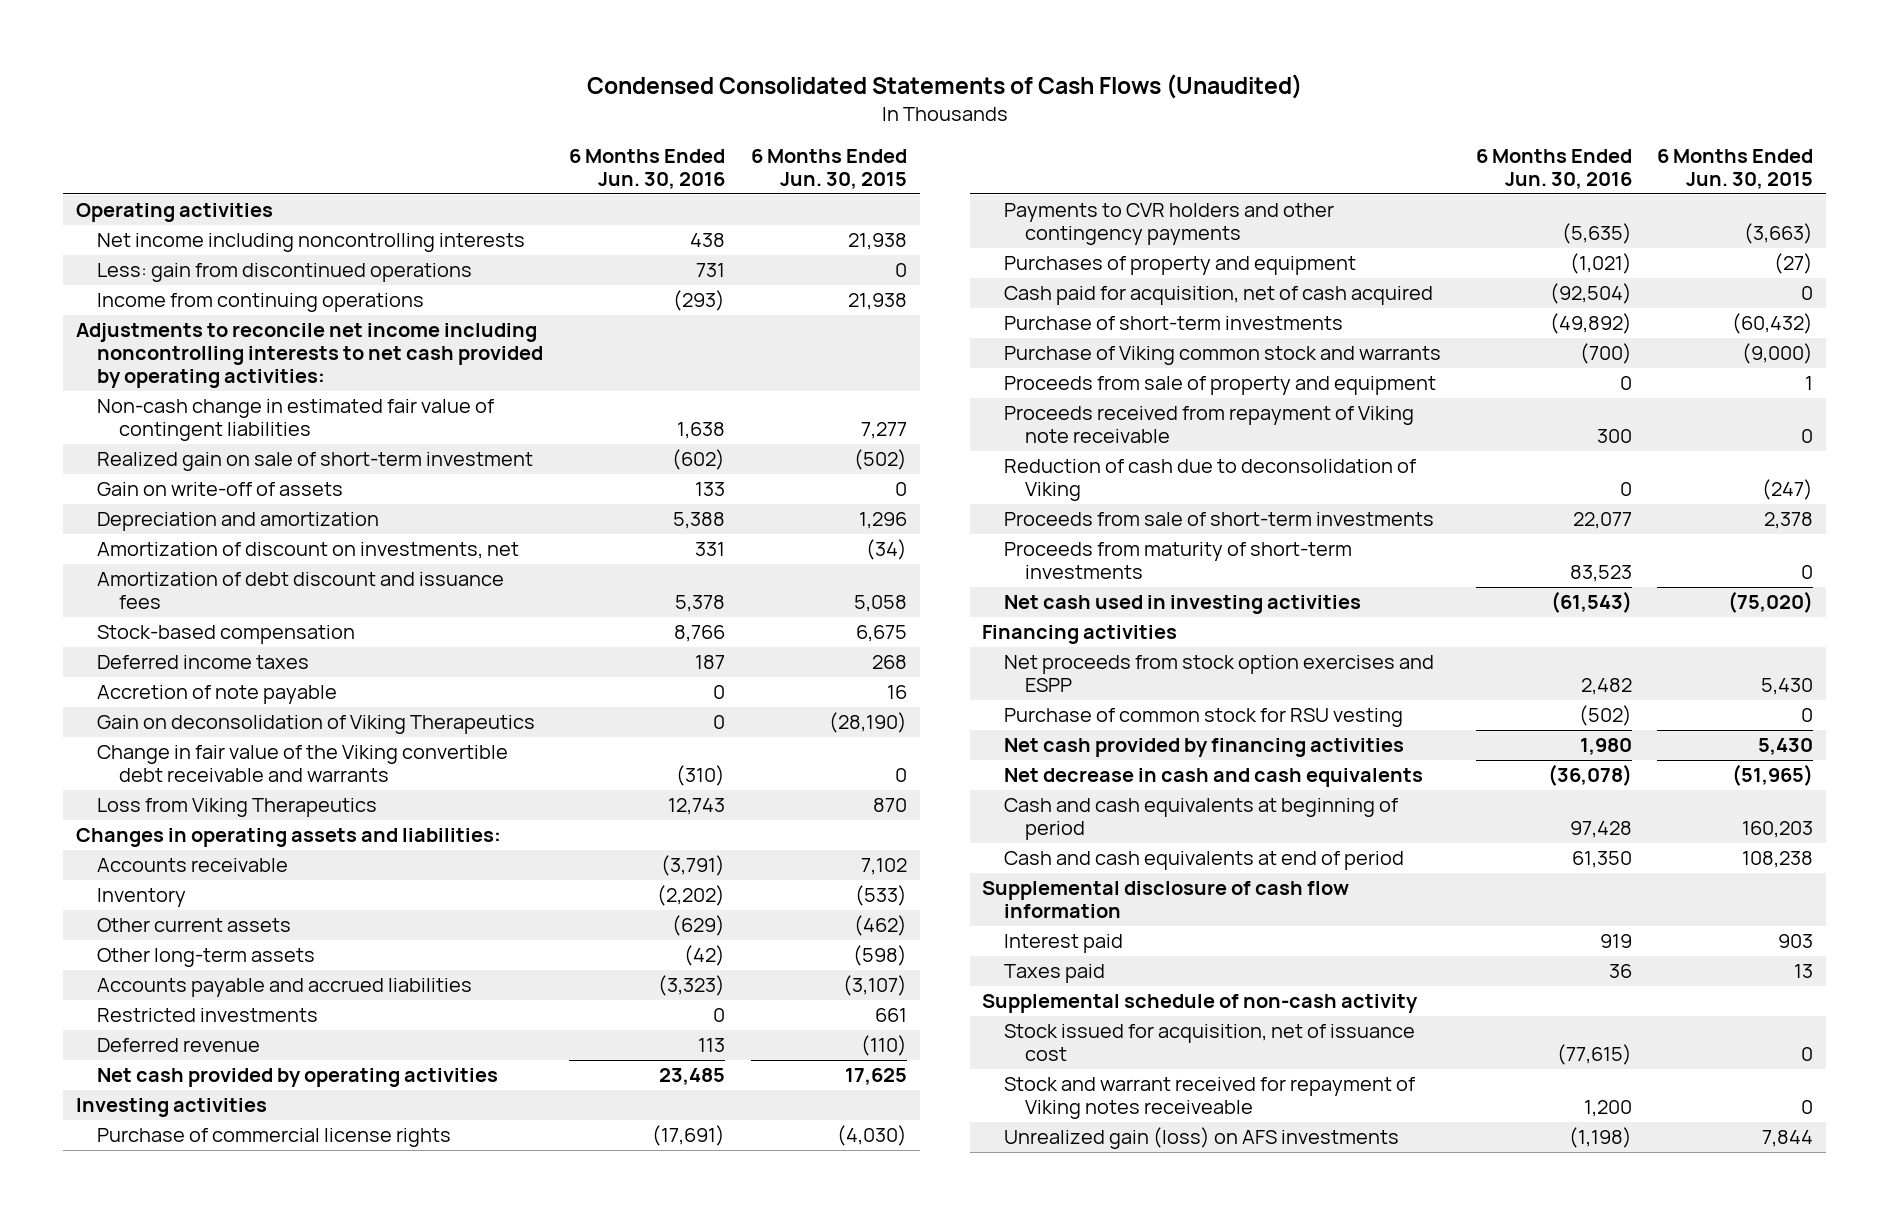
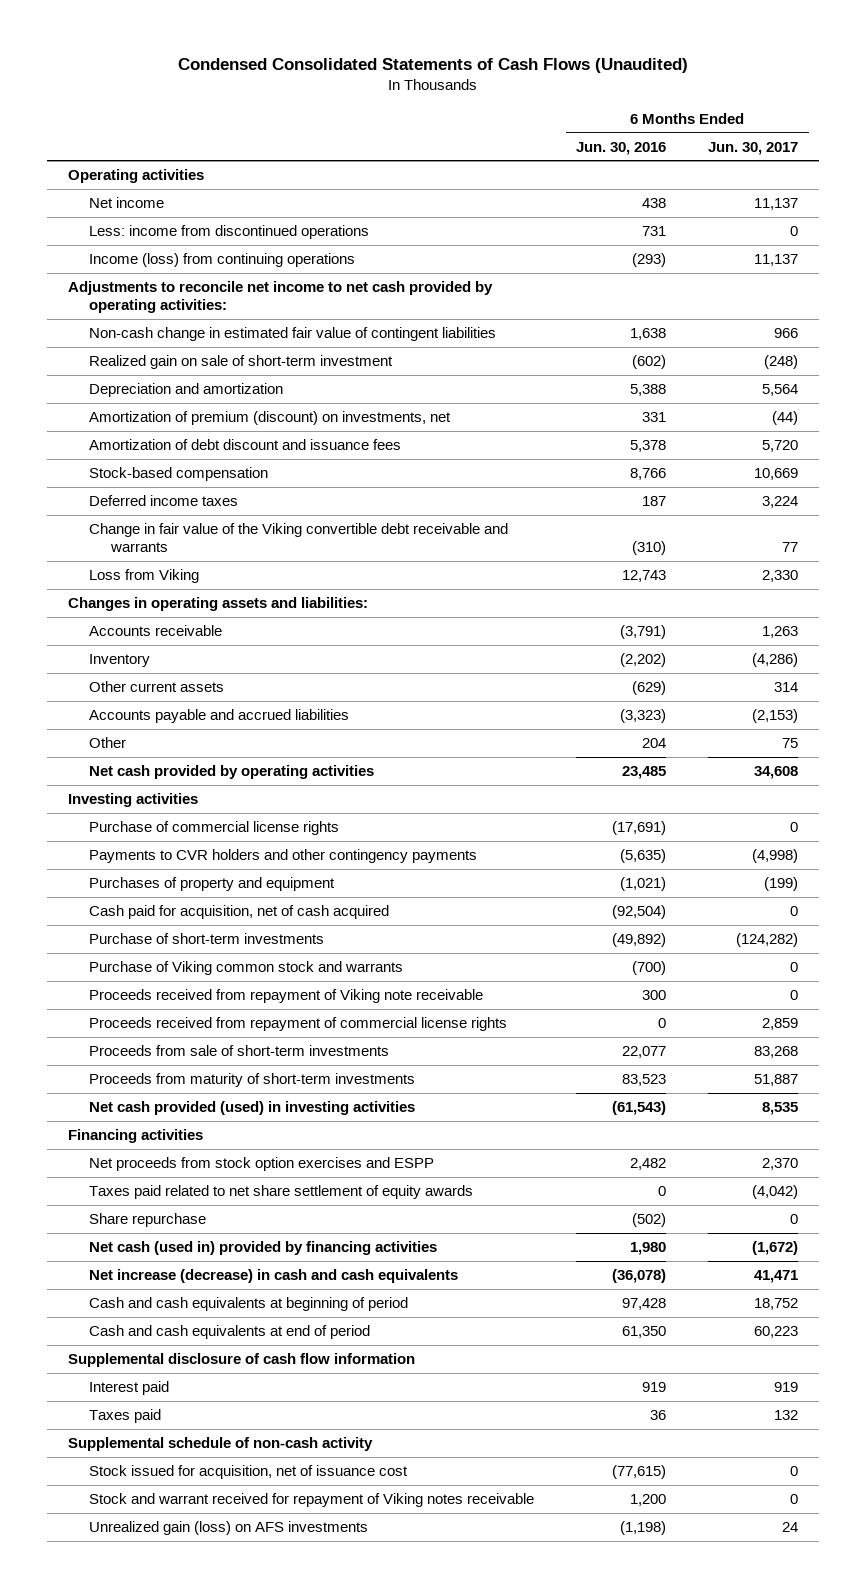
[750,149,907,190] 6 Months Ended Jun. 30, 2015 -> none
none -> [708,141,799,155] Jun. 30, 2017
[97,233,526,253] Net income including noncontrolling interests -> [89,197,165,209] Net income
[97,263,473,283] Less: gain from discontinued operations -> [89,225,370,240] Less: income from discontinued operations
[97,293,425,313] Income from continuing operations -> [89,253,356,268] Income (loss) from continuing operations
[75,323,544,389] Adjustments to reconcile net income including noncontrolling interests to net cash provided by operating activities: -> [67,281,493,314] Adjustments to reconcile net income to net cash provided by operating activities:
[97,482,344,497] Gain on write-off of assets -> none
[97,542,520,560] Amortization of discount on investments, net -> [89,411,452,426] Amortization of premium (discount) on investments, net
[97,685,338,705] Accretion of note payable -> none
[97,715,536,735] Gain on deconsolidation of Viking Therapeutics -> none
[97,798,378,818] Loss from Viking Therapeutics -> [89,569,200,584] Loss from Viking
[97,948,316,968] Other long-term assets -> none
[97,1008,319,1023] Restricted investments -> none
[97,1038,261,1053] Deferred revenue -> none
none -> [89,737,127,749] Other
[1003,376,1436,396] Proceeds from sale of property and equipment -> none
[1003,459,1416,502] Reduction of cash due to deconsolidation of Viking -> none
none -> [89,1017,508,1032] Proceeds received from repayment of commercial license rights
[1003,595,1361,615] Net cash used in investing activities -> [89,1101,416,1116] Net cash provided (used) in investing activities
none -> [89,1185,474,1200] Taxes paid related to net share settlement of equity awards
[1003,708,1403,728] Purchase of common stock for RSU vesting -> [89,1213,207,1228] Share repurchase
[1003,738,1404,758] Net cash provided by financing activities -> [89,1241,438,1256] Net cash (used in) provided by financing activities
[1003,768,1423,788] Net decrease in cash and cash equivalents -> [89,1269,459,1284] Net increase (decrease) in cash and cash equivalents
[1003,1077,1415,1120] Stock and warrant received for repayment of Viking notes receiveable -> [89,1493,535,1508] Stock and warrant received for repayment of Viking notes receivable

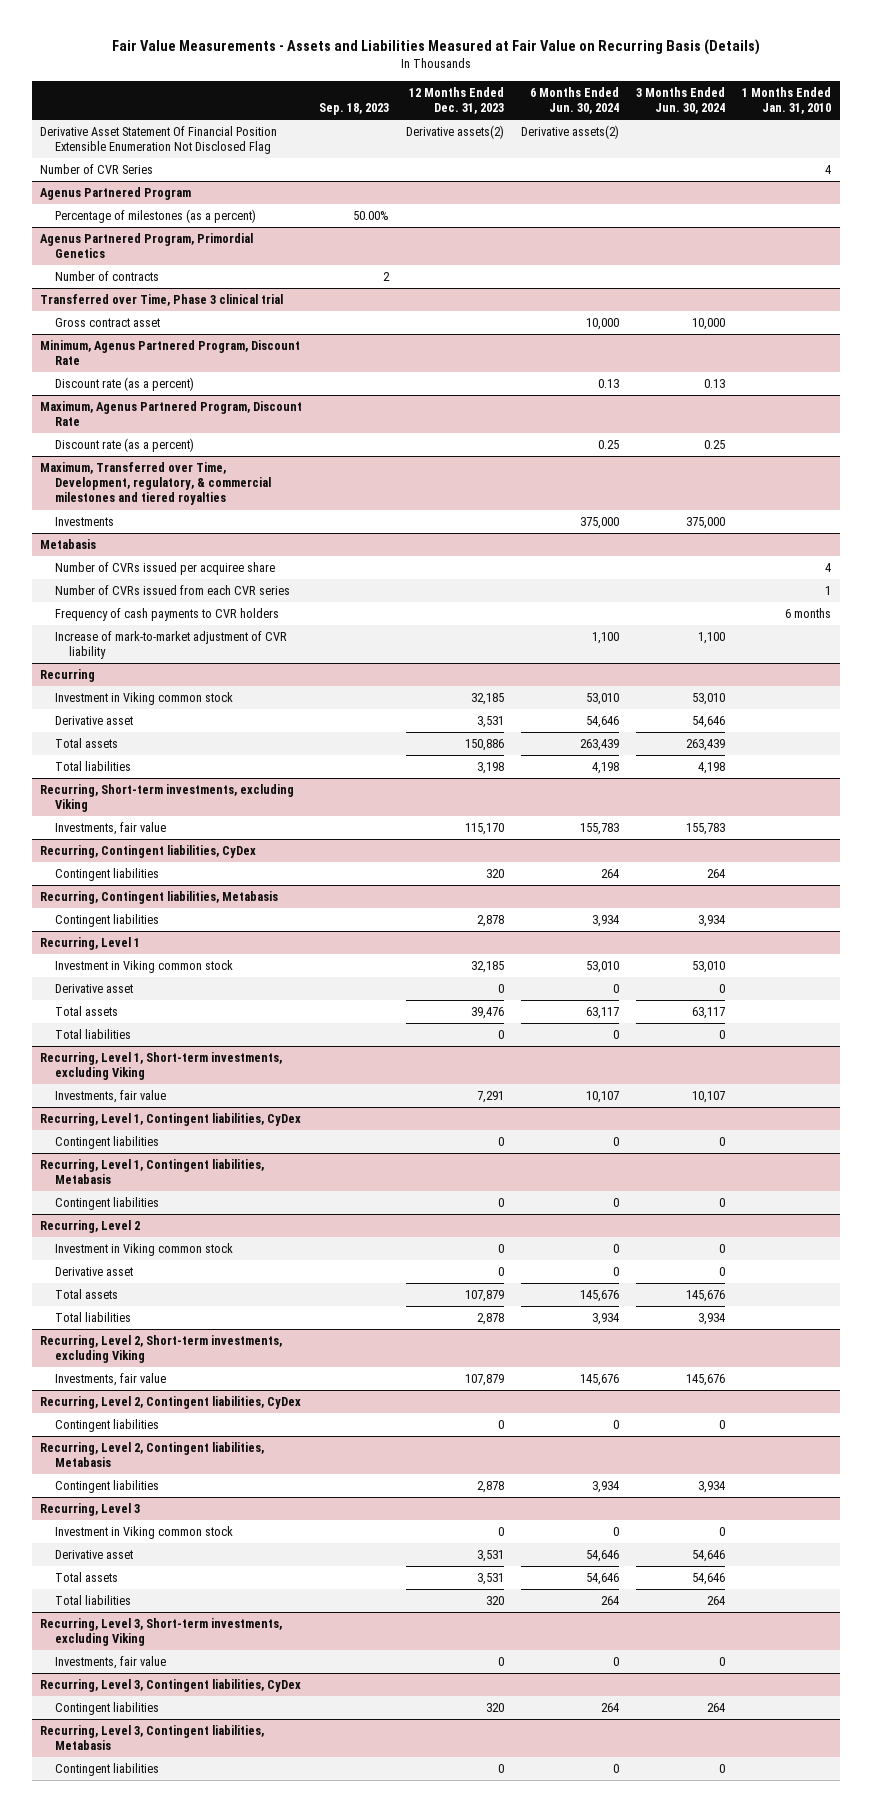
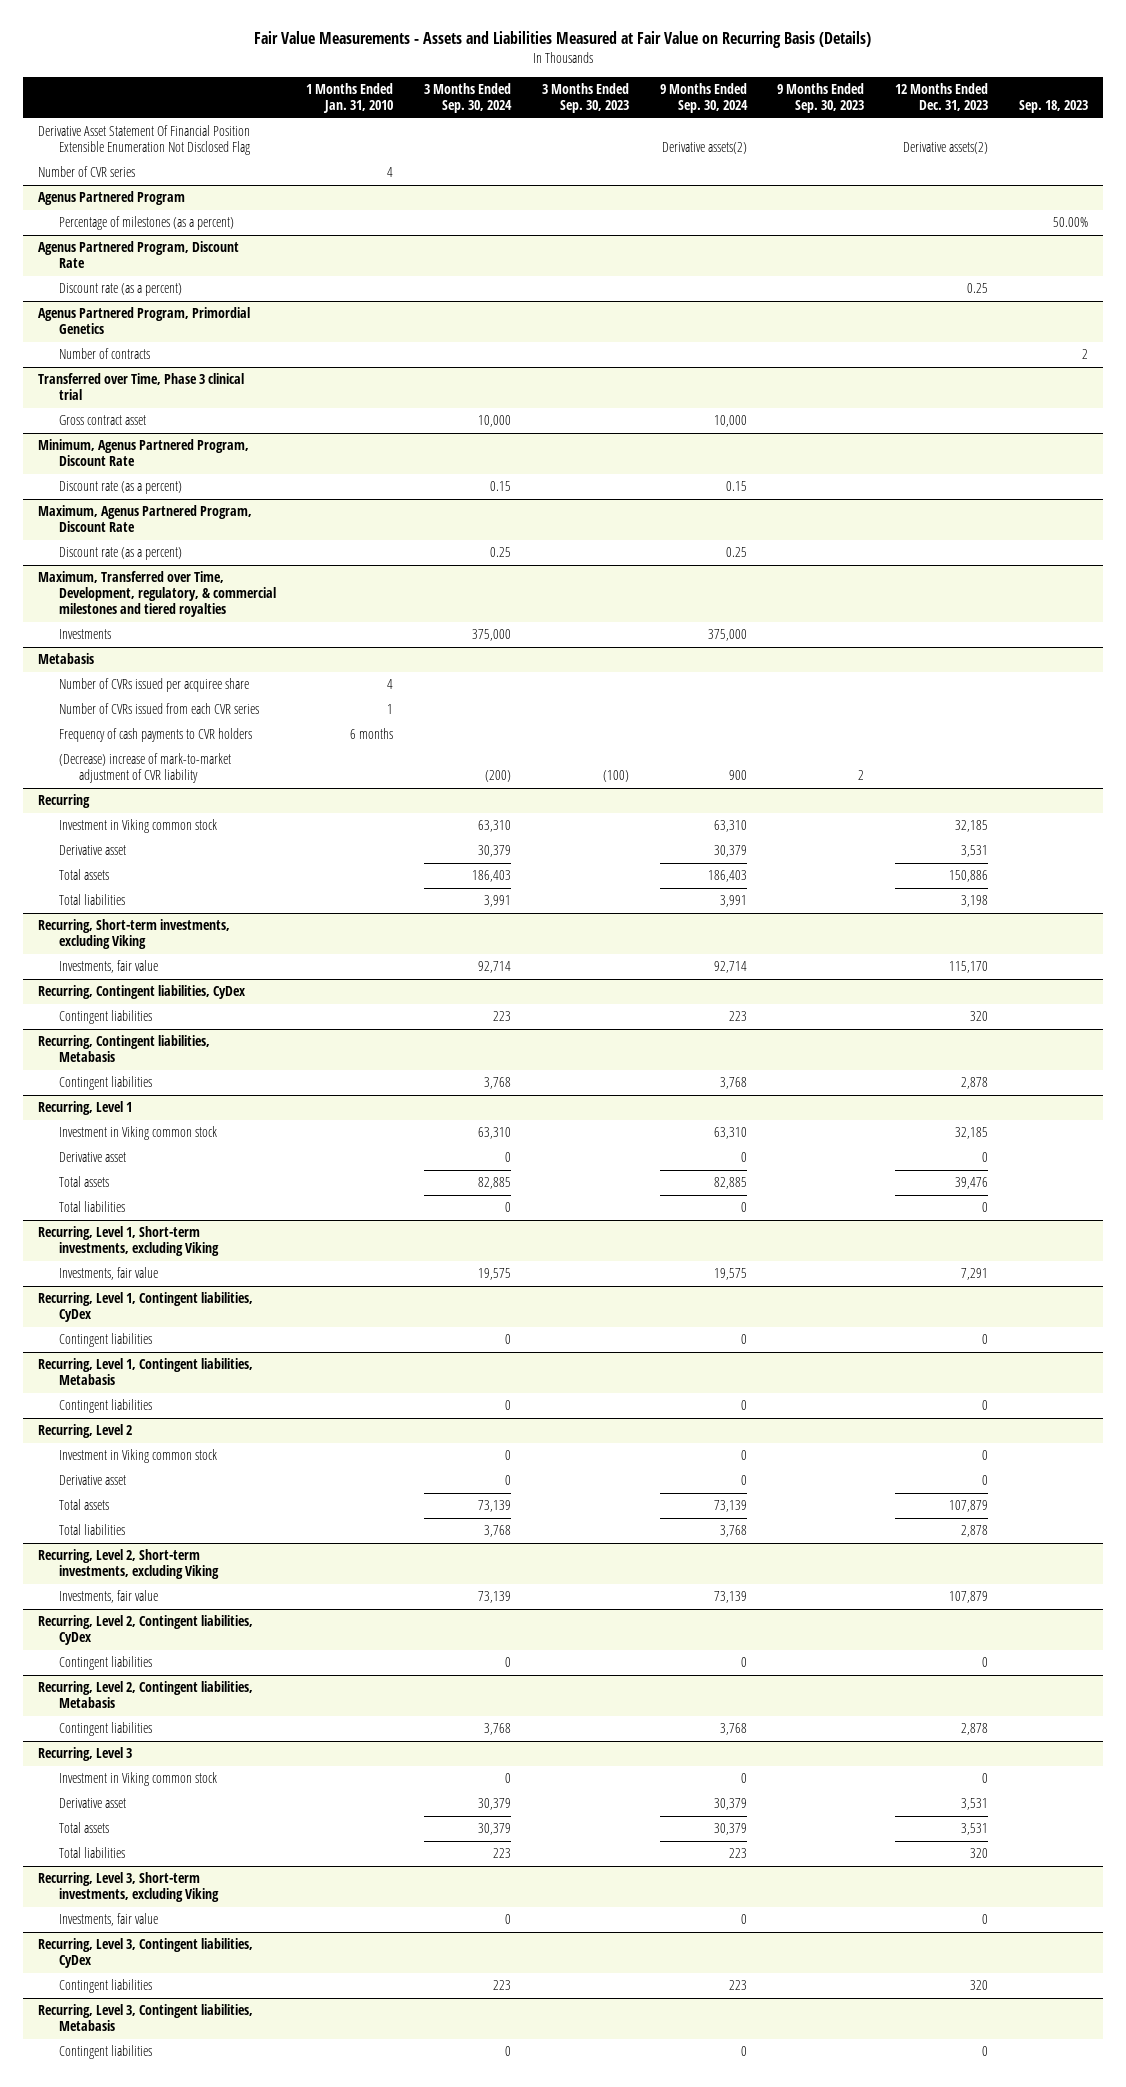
[530,87,620,115] 6 Months Ended Jun. 30, 2024 -> none
[636,87,726,115] 3 Months Ended Jun. 30, 2024 -> none
none -> [424,83,513,114] 3 Months Ended Sep. 30, 2024
none -> [541,83,629,114] 3 Months Ended Sep. 30, 2023
none -> [659,83,748,114] 9 Months Ended Sep. 30, 2024
none -> [777,83,865,114] 9 Months Ended Sep. 30, 2023
[40,164,154,175] Number of CVR Series -> [38,166,136,178] Number of CVR series
none -> [38,241,240,269] Agenus Partnered Program, Discount Rate
none -> [58,283,182,297] Discount rate (as a percent)
[54,631,287,660] Increase of mark-to-market adjustment of CVR liability -> [58,753,231,784] (Decrease) increase of mark-to-market adjustment of CVR liability

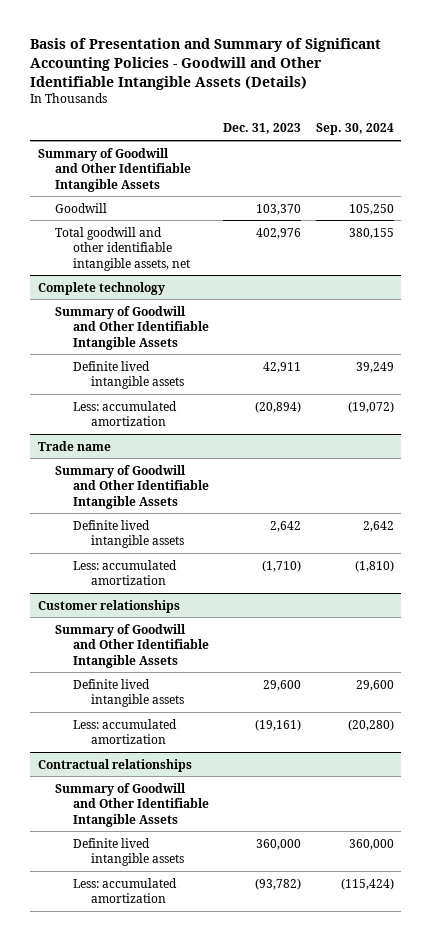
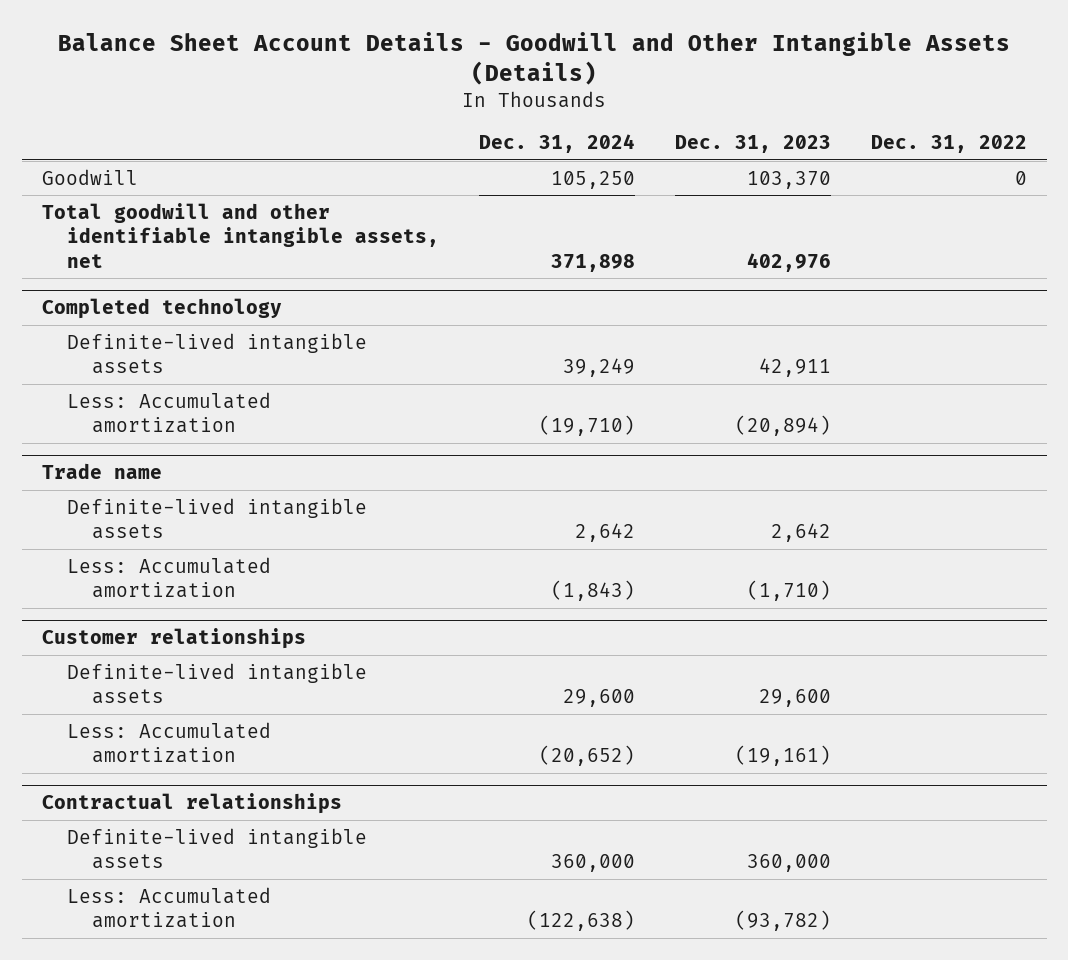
[30,38,382,91] Basis of Presentation and Summary of Significant Accounting Policies - Goodwill and Other Identifiable Intangible Assets (Details) -> [58,32,1011,85] Balance Sheet Account Details - Goodwill and Other Intangible Assets (Details)
[315,123,394,136] Sep. 30, 2024 -> none
none -> [478,134,635,154] Dec. 31, 2024
none -> [870,135,1027,154] Dec. 31, 2022
[37,147,192,192] Summary of Goodwill and Other Identifiable Intangible Assets -> none
[55,305,210,350] Summary of Goodwill and Other Identifiable Intangible Assets -> none
[37,281,165,295] Complete technology -> [41,298,282,320] Completed technology
[73,360,184,390] Definite lived intangible assets -> [66,332,367,375] Definite-lived intangible assets
[73,400,178,427] Less: accumulated amortization -> [66,391,271,434] Less: Accumulated amortization
[55,464,210,509] Summary of Goodwill and Other Identifiable Intangible Assets -> none
[73,519,184,549] Definite lived intangible assets -> [66,497,367,540] Definite-lived intangible assets
[73,559,178,586] Less: accumulated amortization -> [66,556,271,599] Less: Accumulated amortization
[55,623,210,668] Summary of Goodwill and Other Identifiable Intangible Assets -> none
[73,678,184,708] Definite lived intangible assets -> [66,662,367,705] Definite-lived intangible assets
[73,718,178,745] Less: accumulated amortization -> [66,721,271,764] Less: Accumulated amortization
[55,782,210,827] Summary of Goodwill and Other Identifiable Intangible Assets -> none
[73,837,184,867] Definite lived intangible assets -> [66,827,367,870] Definite-lived intangible assets
[73,877,178,904] Less: accumulated amortization -> [66,886,271,929] Less: Accumulated amortization

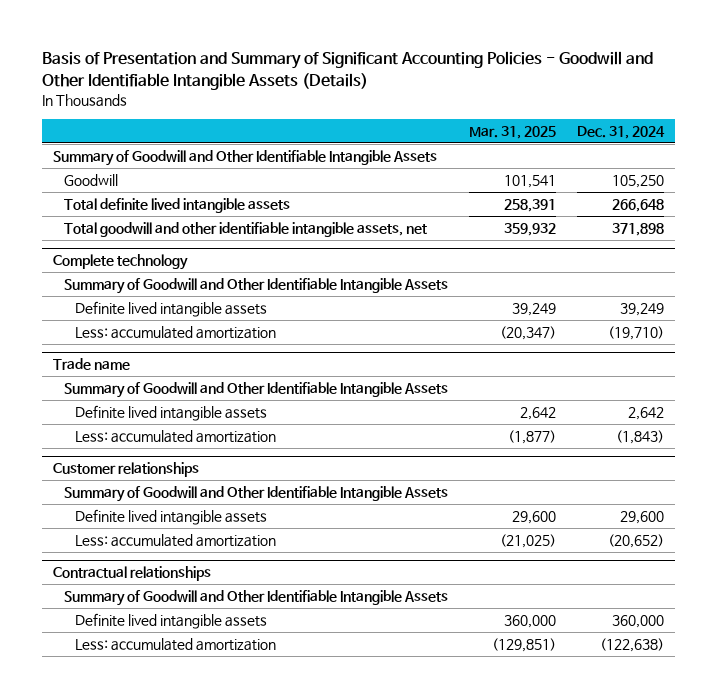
[58,32,1011,85] Balance Sheet Account Details - Goodwill and Other Intangible Assets (Details) -> [42,51,654,90] Basis of Presentation and Summary of Significant Accounting Policies - Goodwill and Other Identifiable Intangible Assets (Details)
[674,135,831,154] Dec. 31, 2023 -> none
[870,135,1027,154] Dec. 31, 2022 -> none
none -> [469,125,557,139] Mar. 31, 2025
none -> [52,150,437,167] Summary of Goodwill and Other Identifiable Intangible Assets
none -> [63,198,290,214] Total definite lived intangible assets
[41,298,282,320] Completed technology -> [52,254,188,271] Complete technology
none -> [63,278,448,295] Summary of Goodwill and Other Identifiable Intangible Assets
[66,332,367,375] Definite-lived intangible assets -> [75,301,268,318] Definite lived intangible assets
[66,391,271,434] Less: Accumulated amortization -> [75,326,277,340] Less: accumulated amortization
none -> [63,382,448,399] Summary of Goodwill and Other Identifiable Intangible Assets
[66,497,367,540] Definite-lived intangible assets -> [75,405,268,422] Definite lived intangible assets
[66,556,271,599] Less: Accumulated amortization -> [75,430,277,444] Less: accumulated amortization
none -> [63,486,448,503] Summary of Goodwill and Other Identifiable Intangible Assets
[66,662,367,705] Definite-lived intangible assets -> [75,509,268,526] Definite lived intangible assets
[66,721,271,764] Less: Accumulated amortization -> [75,534,277,548] Less: accumulated amortization
none -> [63,590,448,607] Summary of Goodwill and Other Identifiable Intangible Assets
[66,827,367,870] Definite-lived intangible assets -> [75,613,268,630] Definite lived intangible assets
[66,886,271,929] Less: Accumulated amortization -> [75,638,277,652] Less: accumulated amortization

